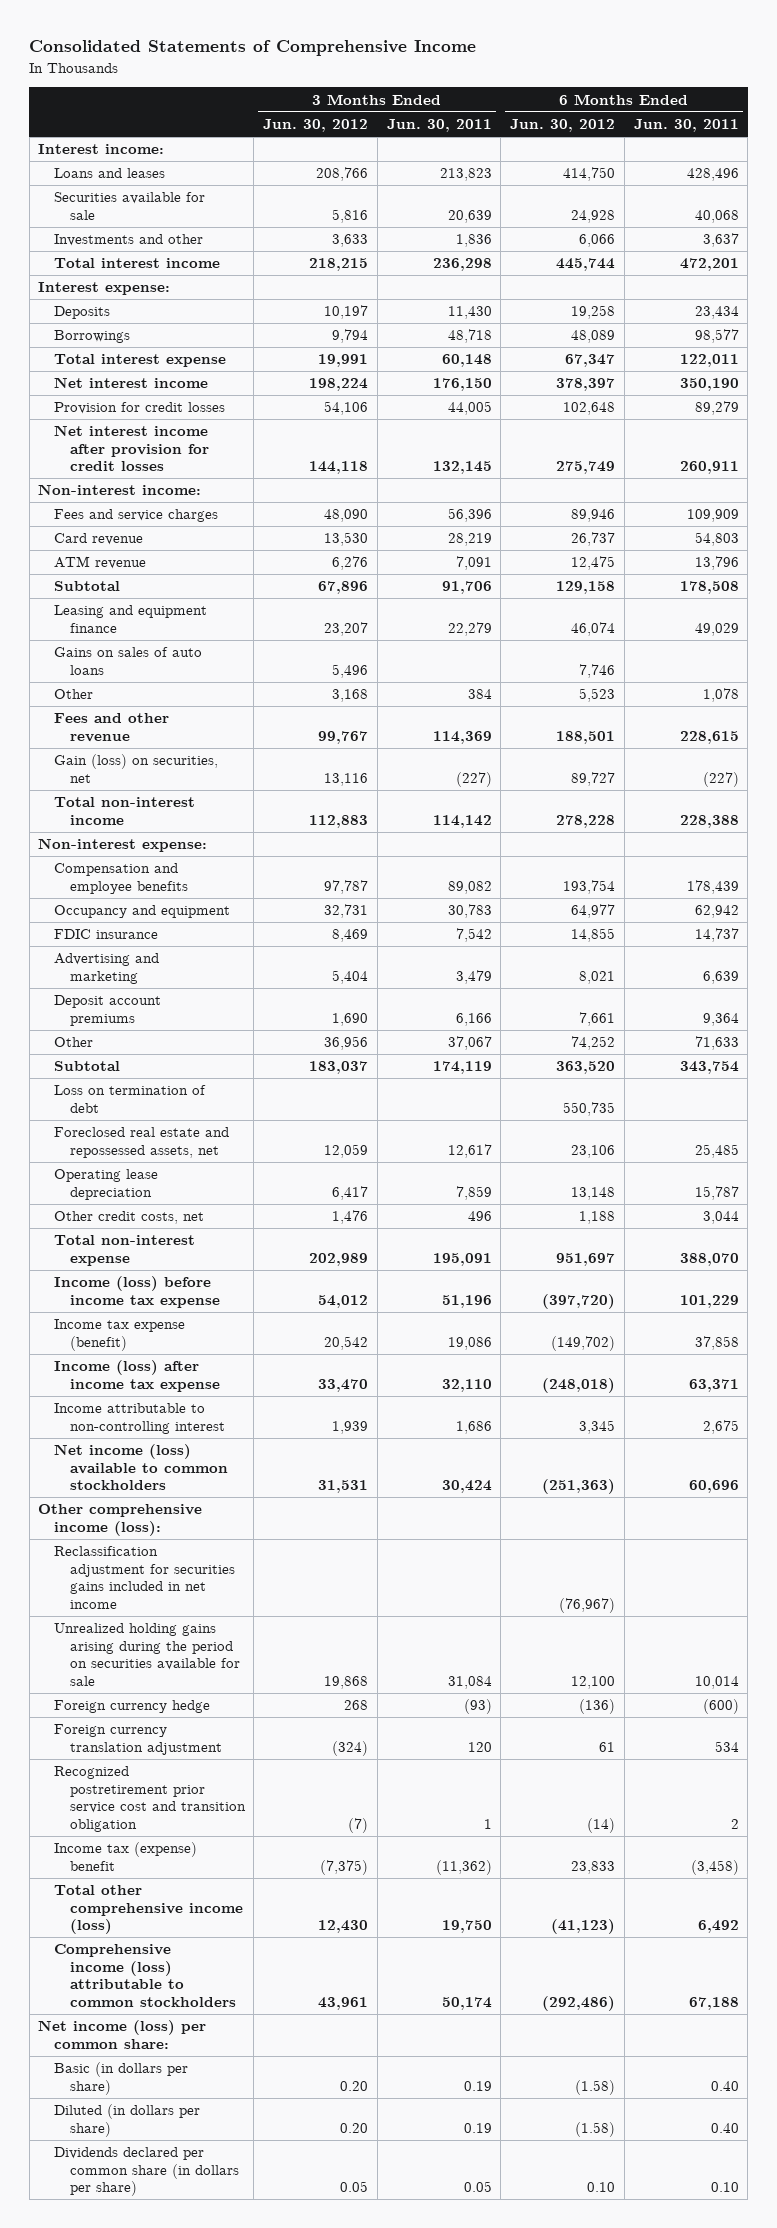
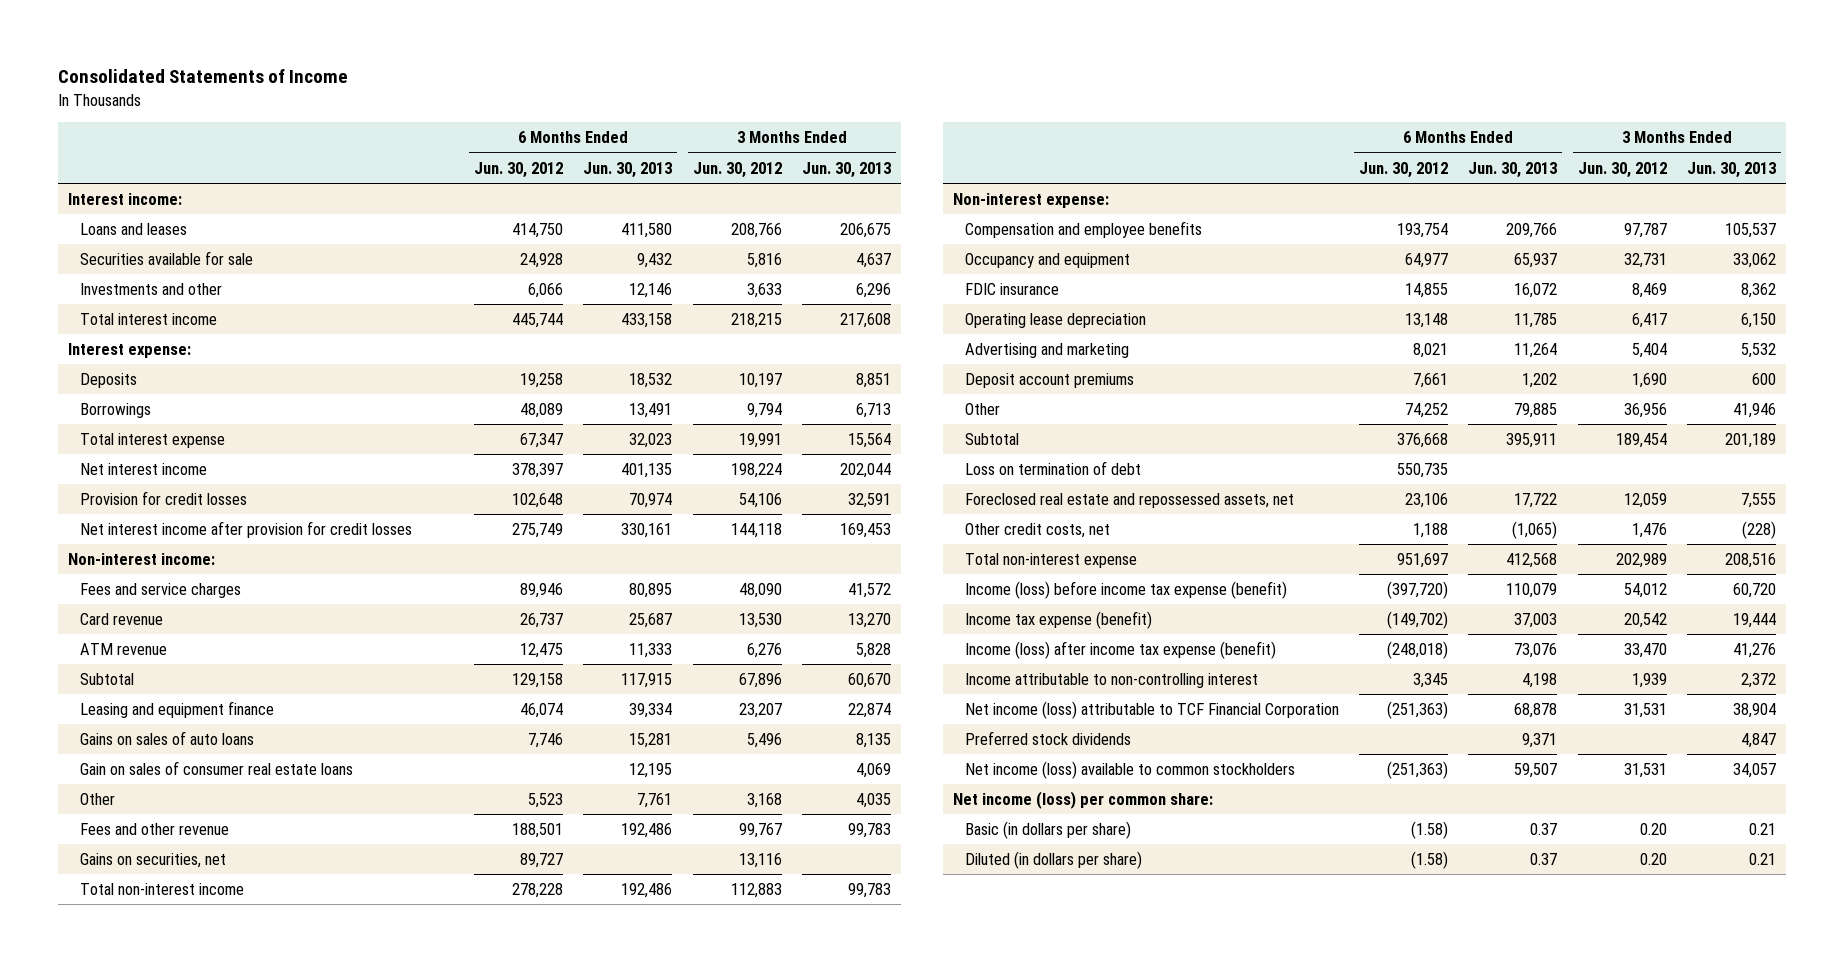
[29,40,477,57] Consolidated Statements of Comprehensive Income -> [57,69,348,84] Consolidated Statements of Income
[386,119,492,133] Jun. 30, 2011 -> none
[633,119,739,133] Jun. 30, 2011 -> none
none -> [583,161,673,178] Jun. 30, 2013
none -> [801,161,891,178] Jun. 30, 2013
none -> [79,761,353,776] Gain on sales of consumer real estate loans
[53,754,218,783] Gain (loss) on securities, net -> [79,853,226,869] Gains on securities, net
[53,1169,158,1200] Operating lease depreciation -> [964,313,1146,329] Operating lease depreciation
[309,1061,369,1075] 183,037 -> [1615,433,1667,449] 189,454
[556,1061,616,1075] 363,520 -> [1397,433,1449,449] 376,668
[53,1276,220,1308] Income (loss) before income tax expense -> [964,581,1287,600] Income (loss) before income tax expense (benefit)
[53,1360,220,1392] Income (loss) after income tax expense -> [964,641,1276,660] Income (loss) after income tax expense (benefit)
none -> [964,701,1339,720] Net income (loss) attributable to TCF Financial Corporation
none -> [964,731,1131,746] Preferred stock dividends
[38,1504,203,1536] Other comprehensive income (loss): -> none
[53,1546,235,1609] Reclassification adjustment for securities gains included in net income -> none
[53,1623,240,1686] Unrealized holding gains arising during the period on securities available for sale -> none
[53,1700,210,1714] Foreign currency hedge -> none
[53,1724,222,1755] Foreign currency translation adjustment -> none
[53,1766,246,1832] Recognized postretirement prior service cost and transition obligation -> none
[53,1842,197,1871] Income tax (expense) benefit -> none
[53,1885,243,1935] Total other comprehensive income (loss) -> none
[53,1944,236,2007] Comprehensive income (loss) attributable to common stockholders -> none
[53,2147,239,2197] Dividends declared per common share (in dollars per share) -> none

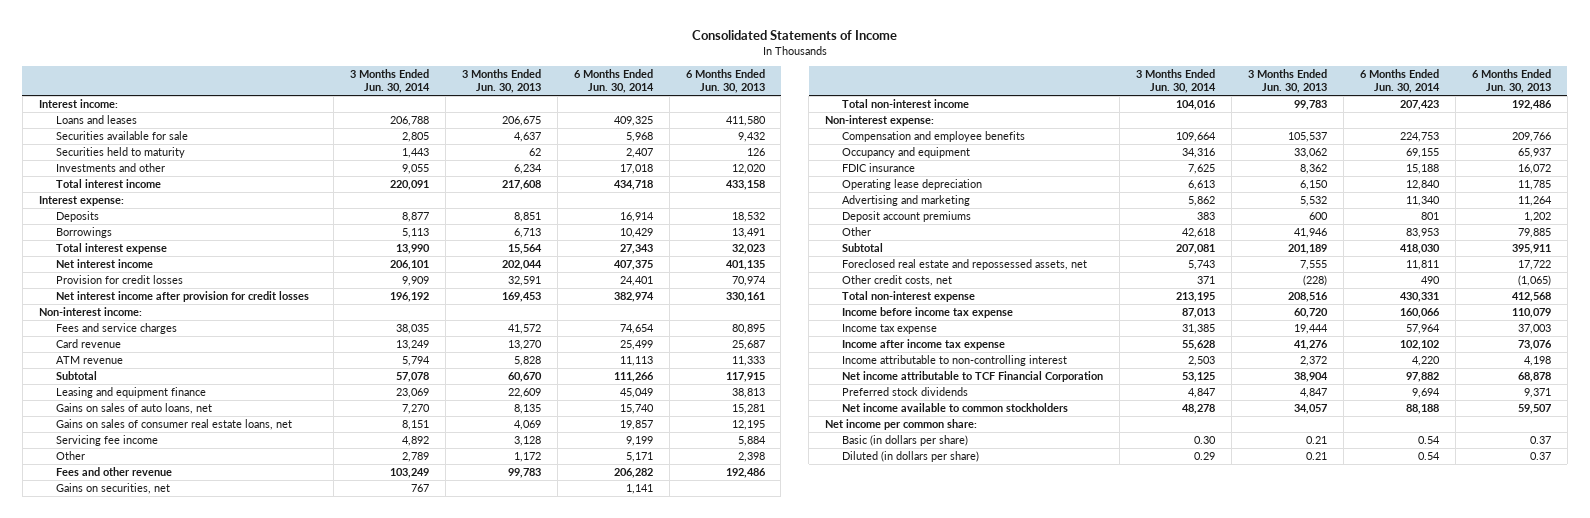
[474,161,564,178] Jun. 30, 2012 -> none
[692,161,782,178] Jun. 30, 2012 -> none
none -> [349,69,430,94] 3 Months Ended Jun. 30, 2014
none -> [573,69,654,94] 6 Months Ended Jun. 30, 2014
none -> [55,147,185,159] Securities held to maturity
[629,283,673,299] 12,146 -> [731,164,766,175] 12,020
[855,283,891,299] 6,296 -> [513,164,542,175] 6,234
[629,703,673,719] 39,334 -> [731,388,765,399] 38,813
[847,703,891,719] 22,874 -> [507,388,541,399] 22,609
[79,731,254,746] Gains on sales of auto loans -> [55,403,212,415] Gains on sales of auto loans, net
[79,761,353,776] Gain on sales of consumer real estate loans -> [55,419,292,431] Gains on sales of consumer real estate loans, net
none -> [55,435,158,447] Servicing fee income
[637,793,673,809] 7,761 -> [737,452,765,463] 2,398
[855,793,891,809] 4,035 -> [513,452,541,463] 1,172
[964,461,1141,476] Loss on termination of debt -> none
[964,581,1287,600] Income (loss) before income tax expense (benefit) -> [842,307,1014,319] Income before income tax expense
[964,611,1152,630] Income tax expense (benefit) -> [842,324,938,335] Income tax expense
[964,641,1276,660] Income (loss) after income tax expense (benefit) -> [842,339,1006,351] Income after income tax expense
[964,701,1339,720] Net income (loss) attributable to TCF Financial Corporation -> [842,371,1104,383] Net income attributable to TCF Financial Corporation
[964,761,1295,780] Net income (loss) available to common stockholders -> [842,403,1069,413] Net income available to common stockholders
[952,791,1213,810] Net income (loss) per common share: -> [825,419,978,431] Net income per common share:

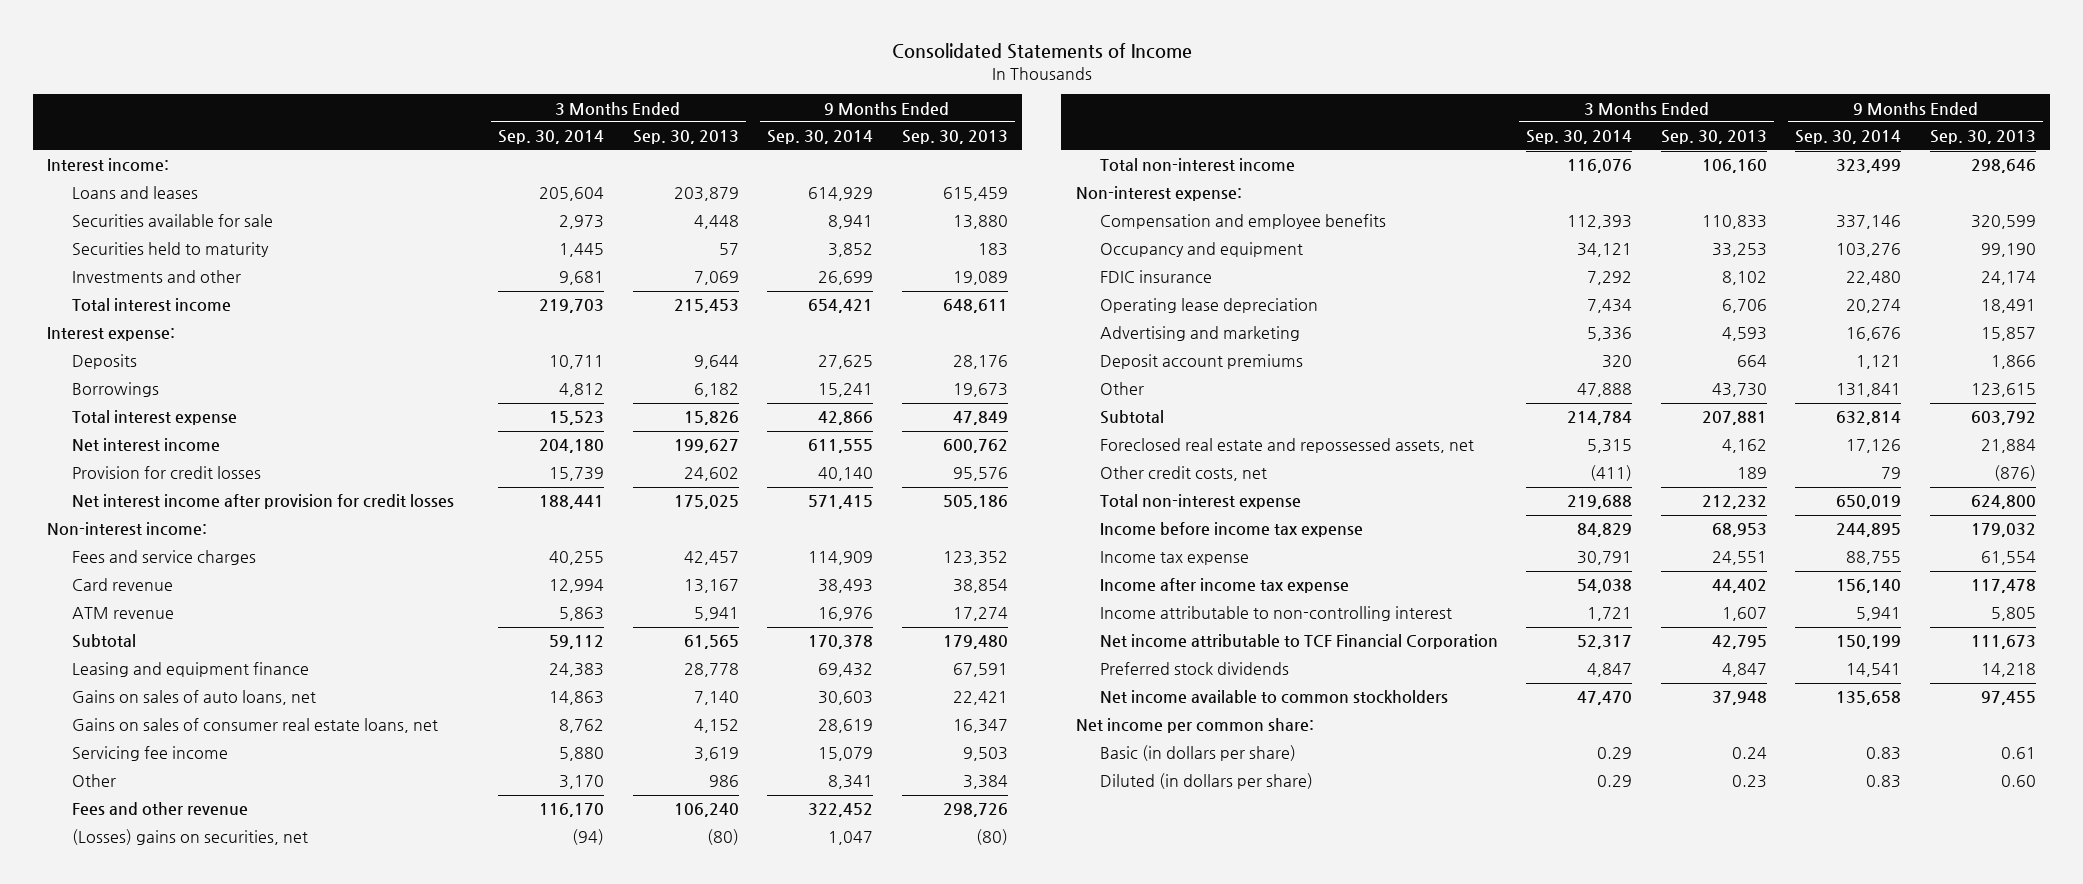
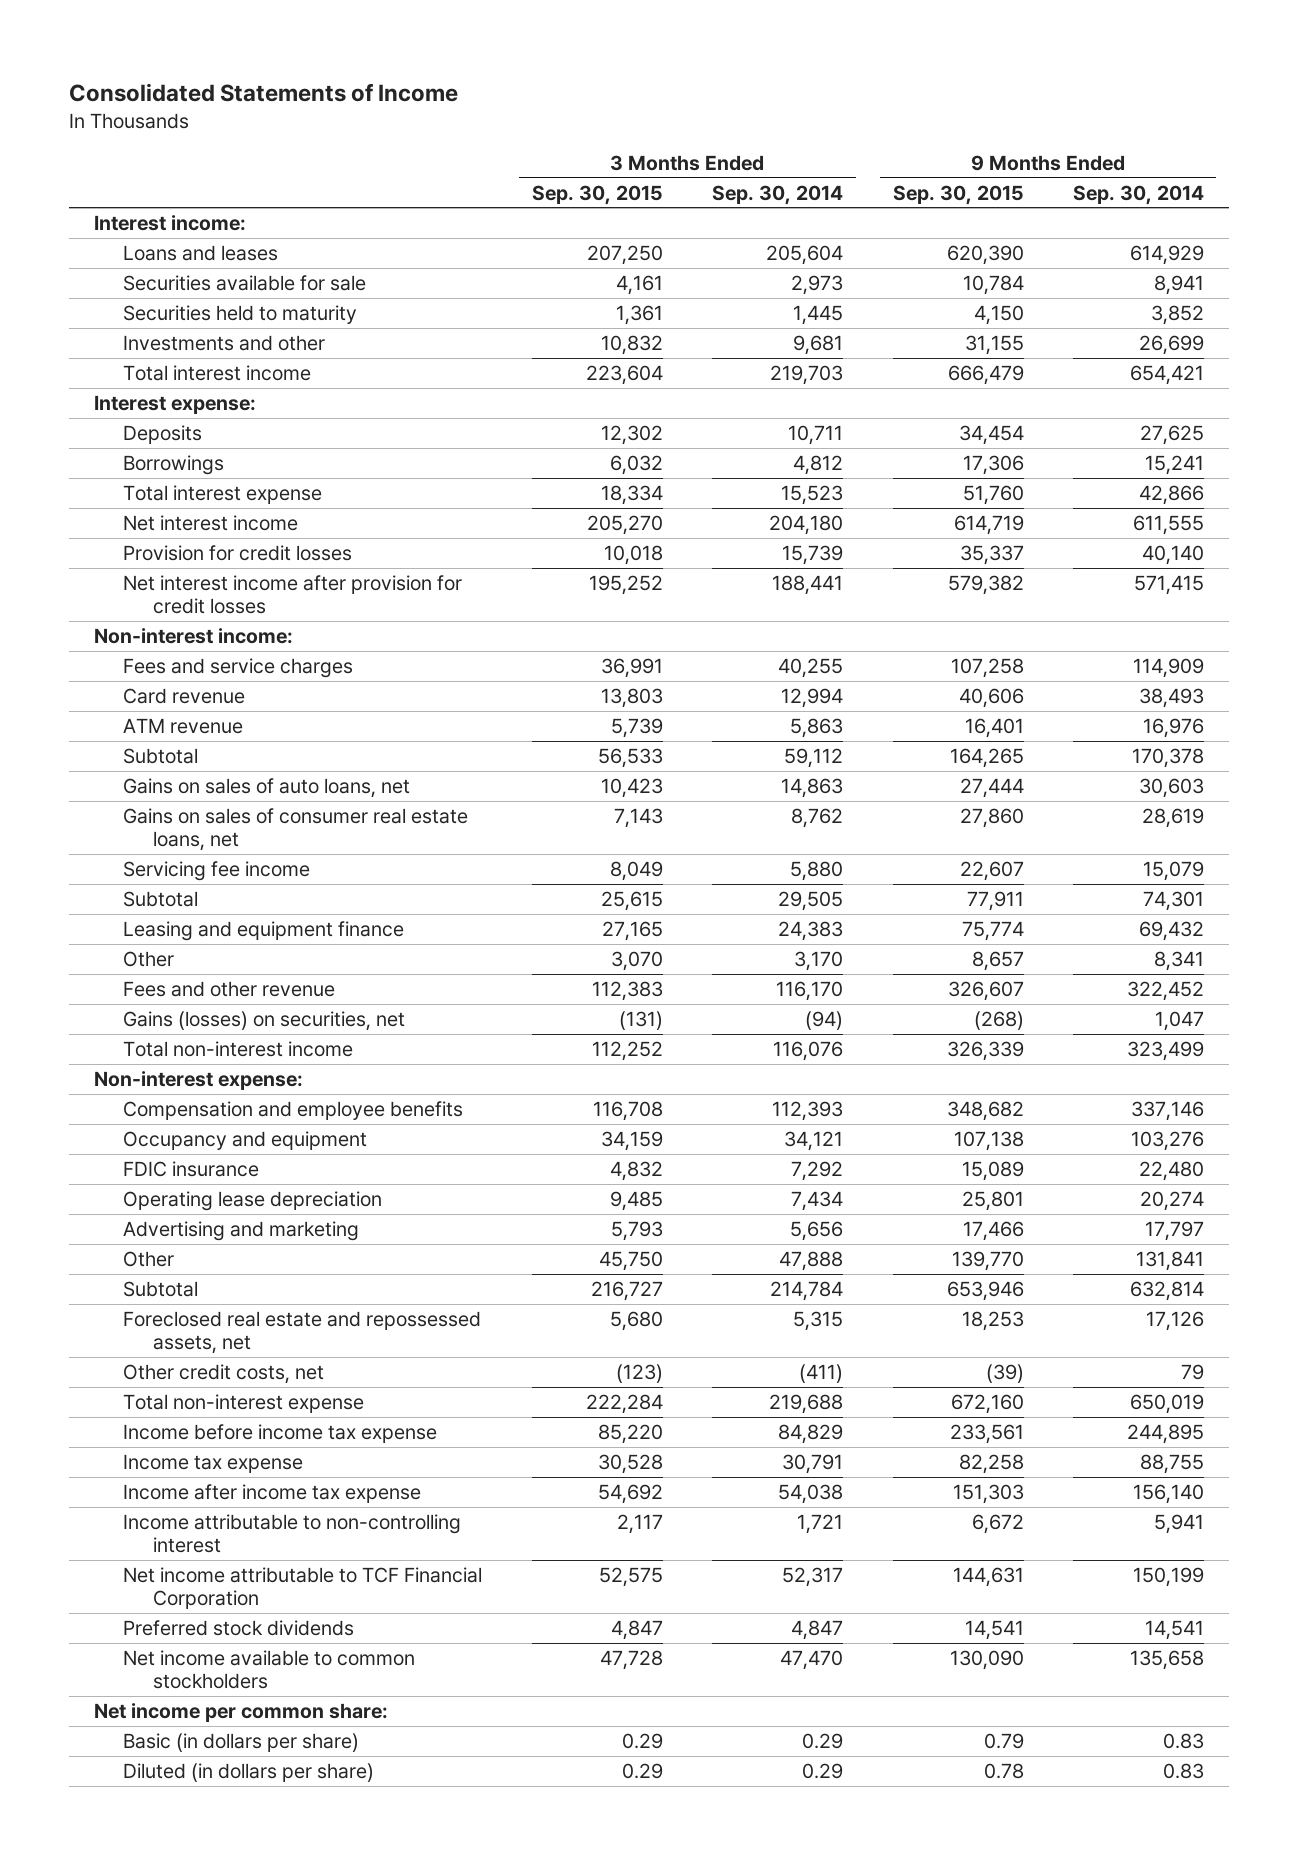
[632,130,739,145] Sep. 30, 2013 -> none
[901,130,1008,145] Sep. 30, 2013 -> none
none -> [531,184,663,205] Sep. 30, 2015
none -> [892,184,1024,205] Sep. 30, 2015
none -> [123,891,199,908] Subtotal
[71,662,309,678] Leasing and equipment finance -> [123,921,405,942] Leasing and equipment finance
[71,829,308,846] (Losses) gains on securities, net -> [123,1011,406,1032] Gains (losses) on securities, net
[1099,354,1303,370] Deposit account premiums -> none
[1587,327,1633,342] 5,336 -> [790,1221,844,1242] 5,656
[1846,327,1902,342] 16,676 -> [1145,1221,1205,1242] 17,797

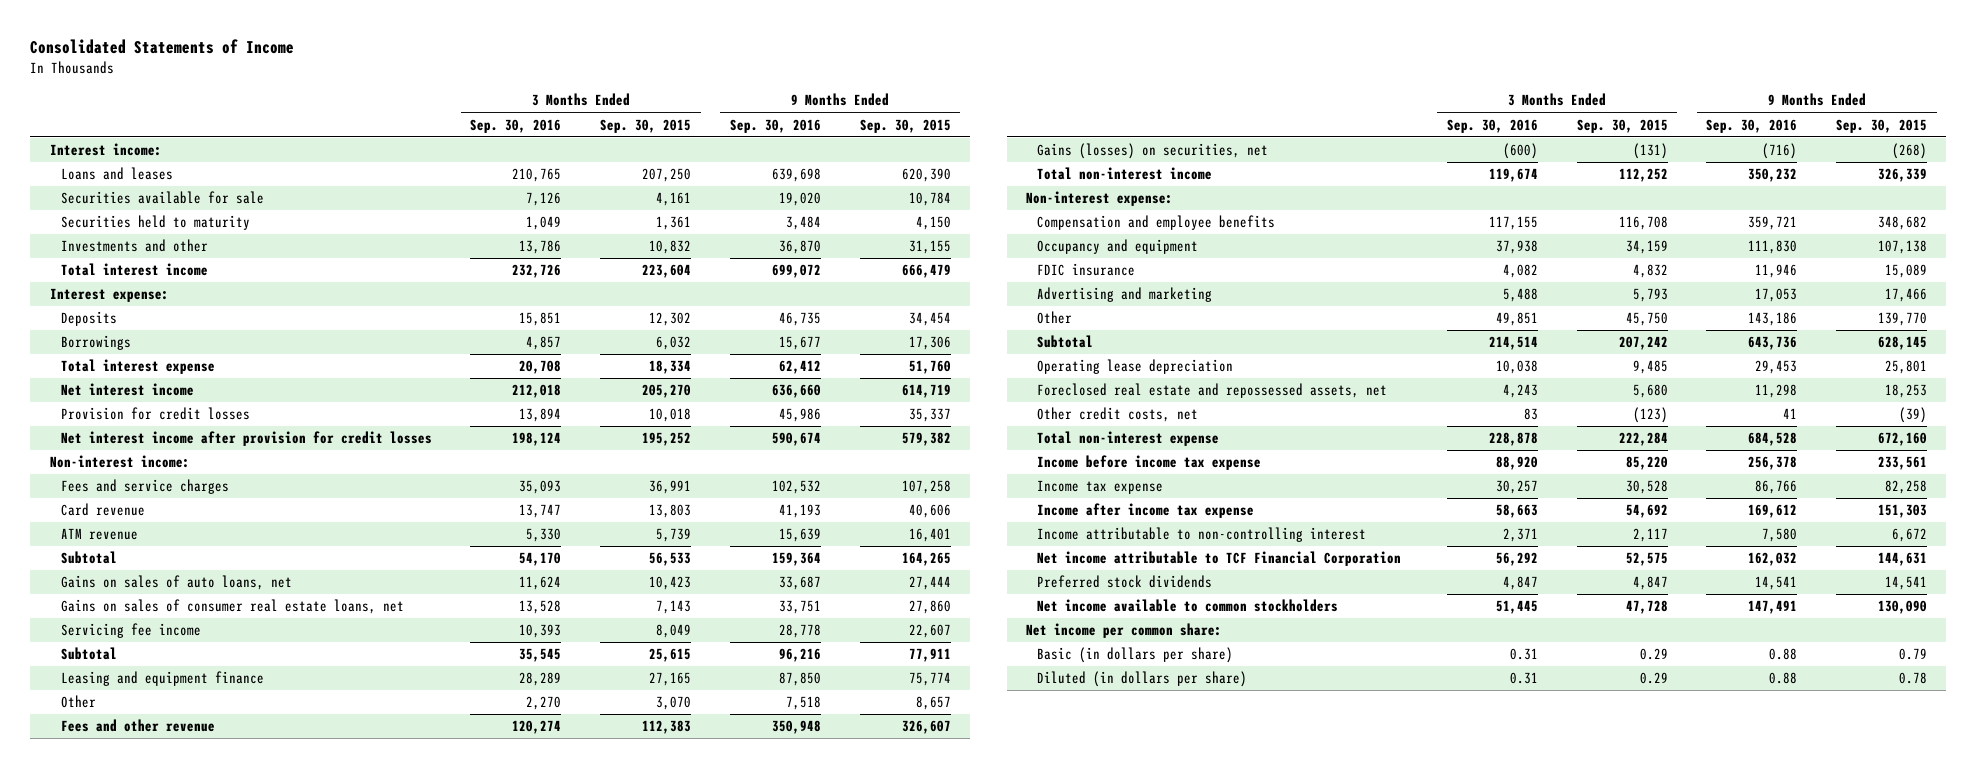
[712,184,844,205] Sep. 30, 2014 -> none
[1073,184,1205,205] Sep. 30, 2014 -> none
none -> [470,118,562,133] Sep. 30, 2016
none -> [729,118,821,133] Sep. 30, 2016
[590,1281,663,1302] 216,727 -> [1618,336,1668,351] 207,242
[946,1281,1024,1302] 653,946 -> [1877,336,1927,351] 628,145
[123,1191,383,1212] Operating lease depreciation -> [1037,359,1234,375] Operating lease depreciation

